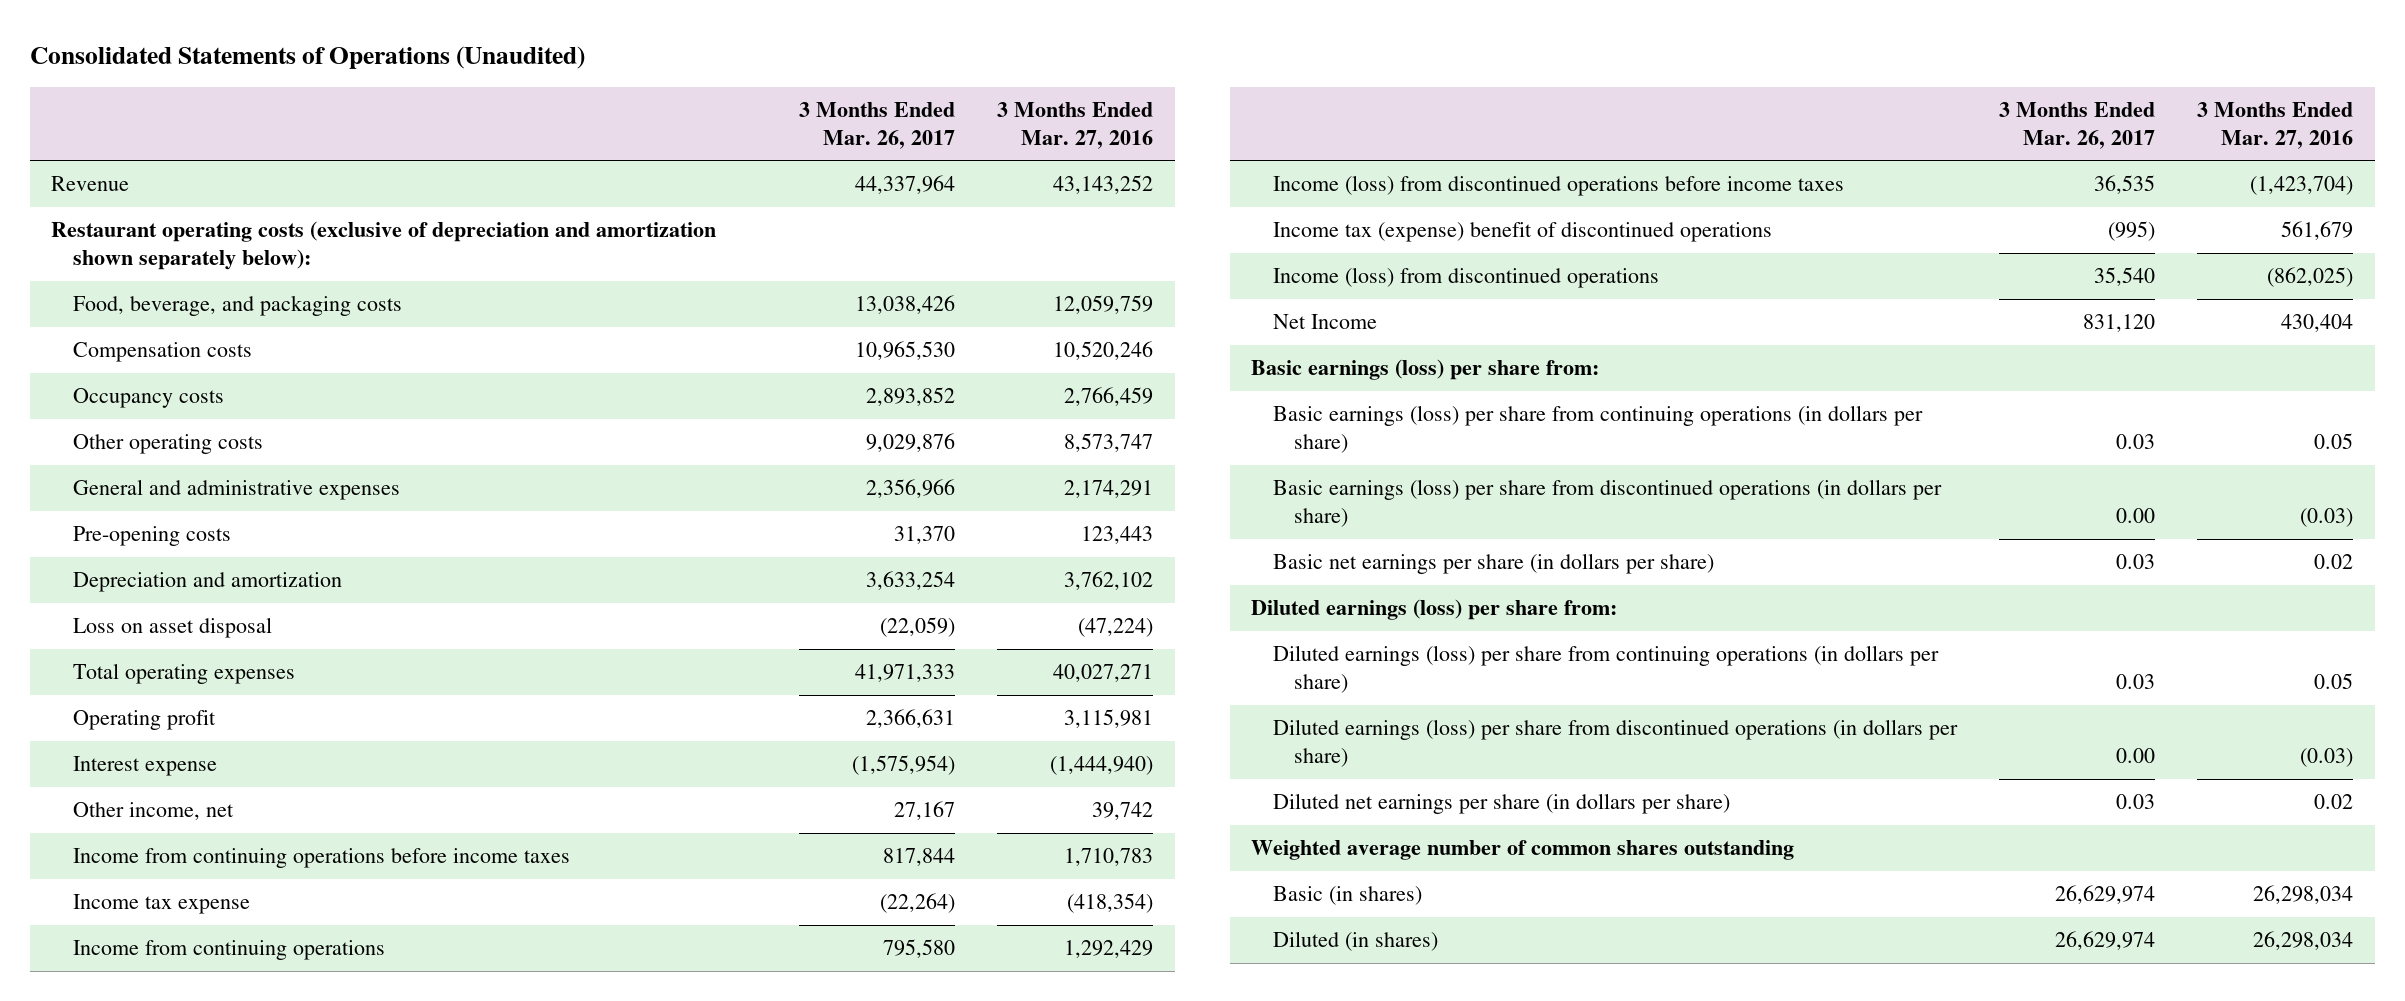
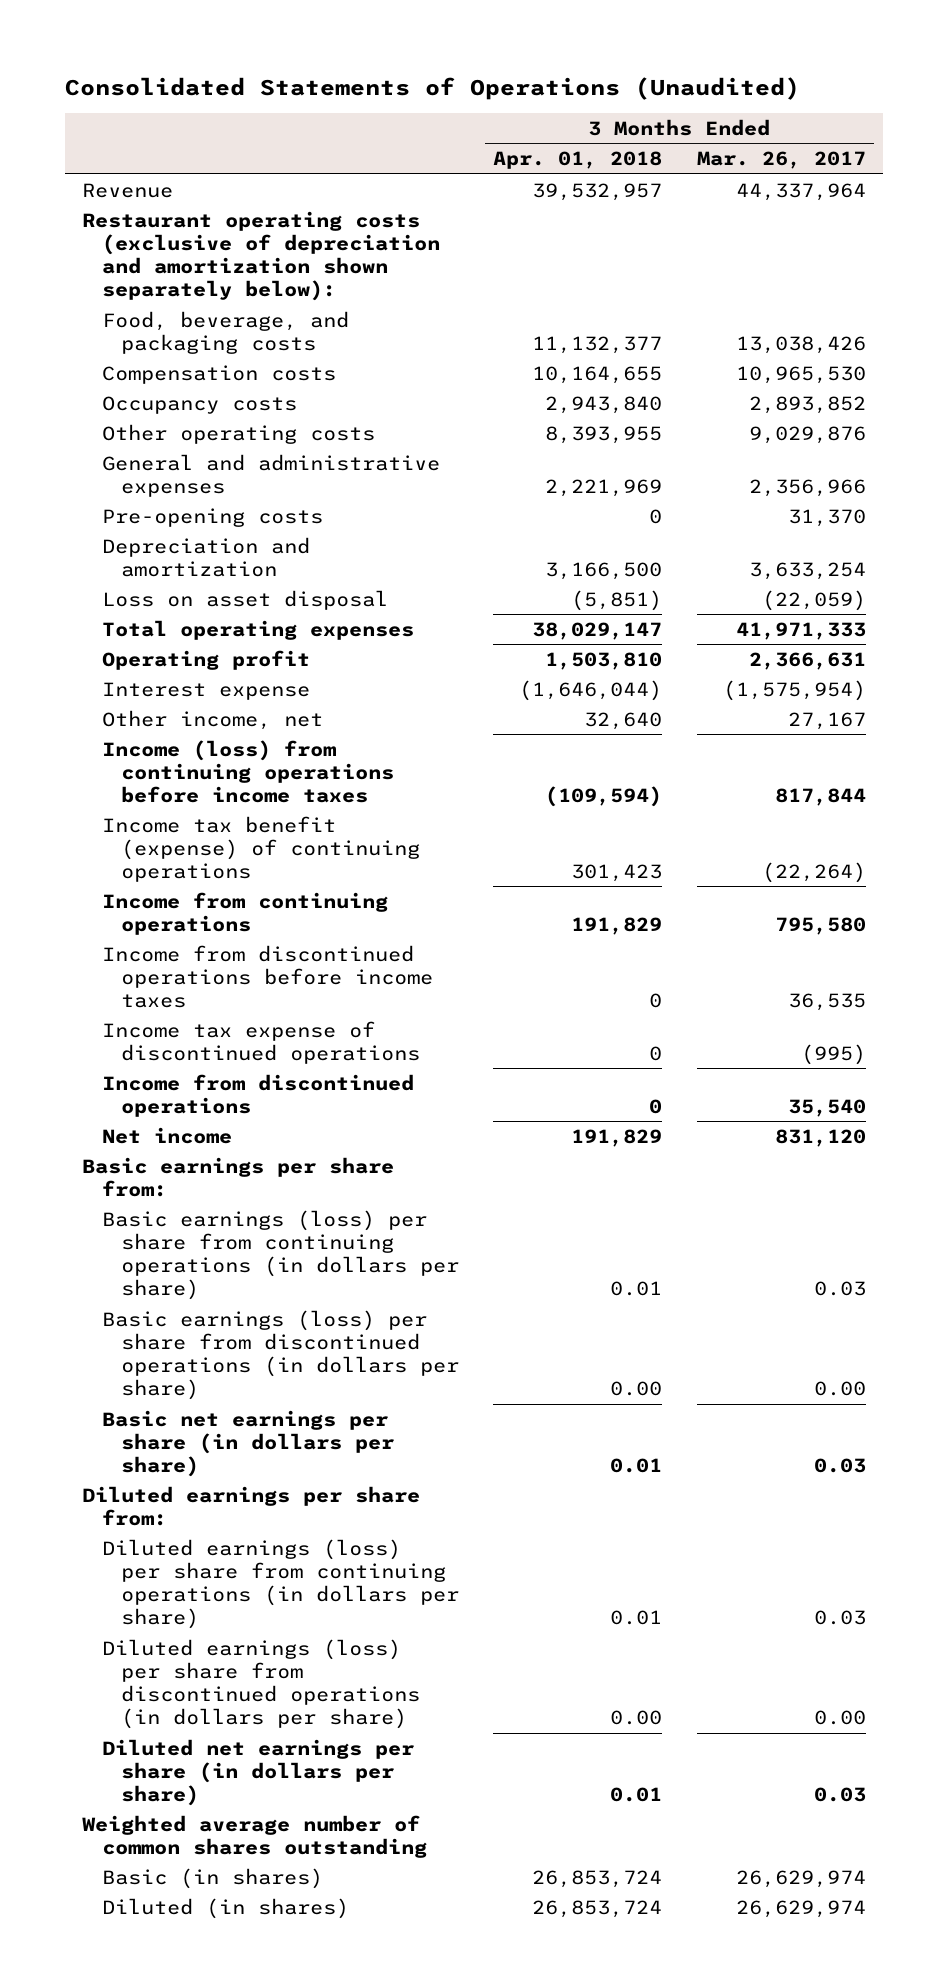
[997,101,1154,149] 3 Months Ended Mar. 27, 2016 -> none
none -> [493,151,663,170] Apr. 01, 2018
[72,848,570,869] Income from continuing operations before income taxes -> [101,739,394,803] Income (loss) from continuing operations before income taxes
[72,894,250,915] Income tax expense -> [101,815,420,882] Income tax benefit (expense) of continuing operations
[1272,175,1844,197] Income (loss) from discontinued operations before income taxes -> [101,944,433,1008] Income from discontinued operations before income taxes
[1272,222,1772,243] Income tax (expense) benefit of discontinued operations -> [101,1020,420,1064] Income tax expense of discontinued operations
[1272,267,1659,289] Income (loss) from discontinued operations -> [101,1073,414,1117] Income from discontinued operations
[1272,314,1377,330] Net Income -> [101,1126,232,1144] Net income
[1251,359,1600,381] Basic earnings (loss) per share from: -> [82,1156,395,1197] Basic earnings per share from:
[1251,599,1618,621] Diluted earnings (loss) per share from: -> [82,1485,421,1526] Diluted earnings per share from:

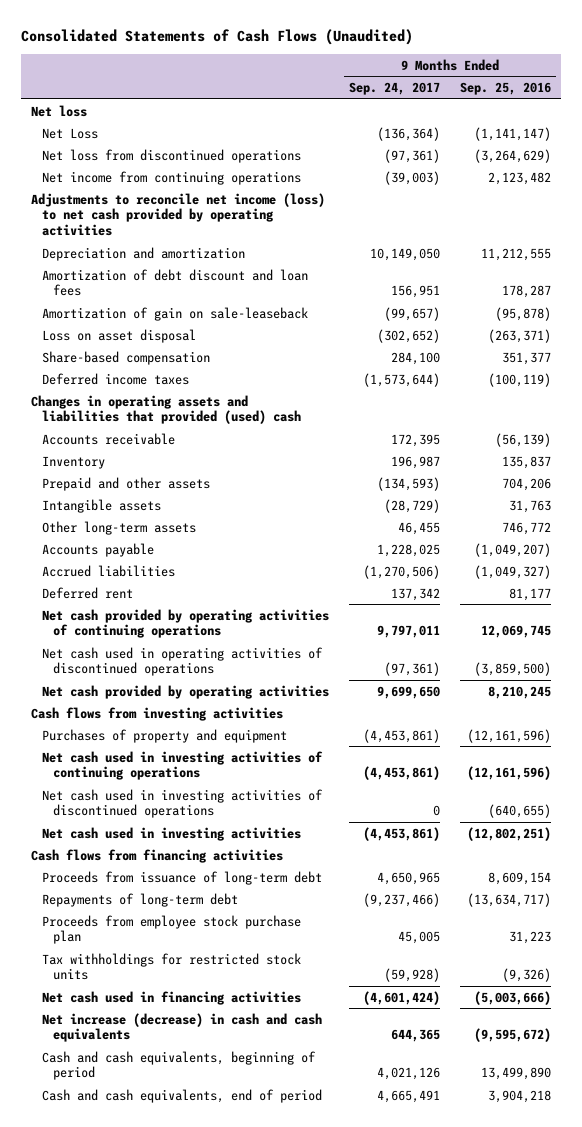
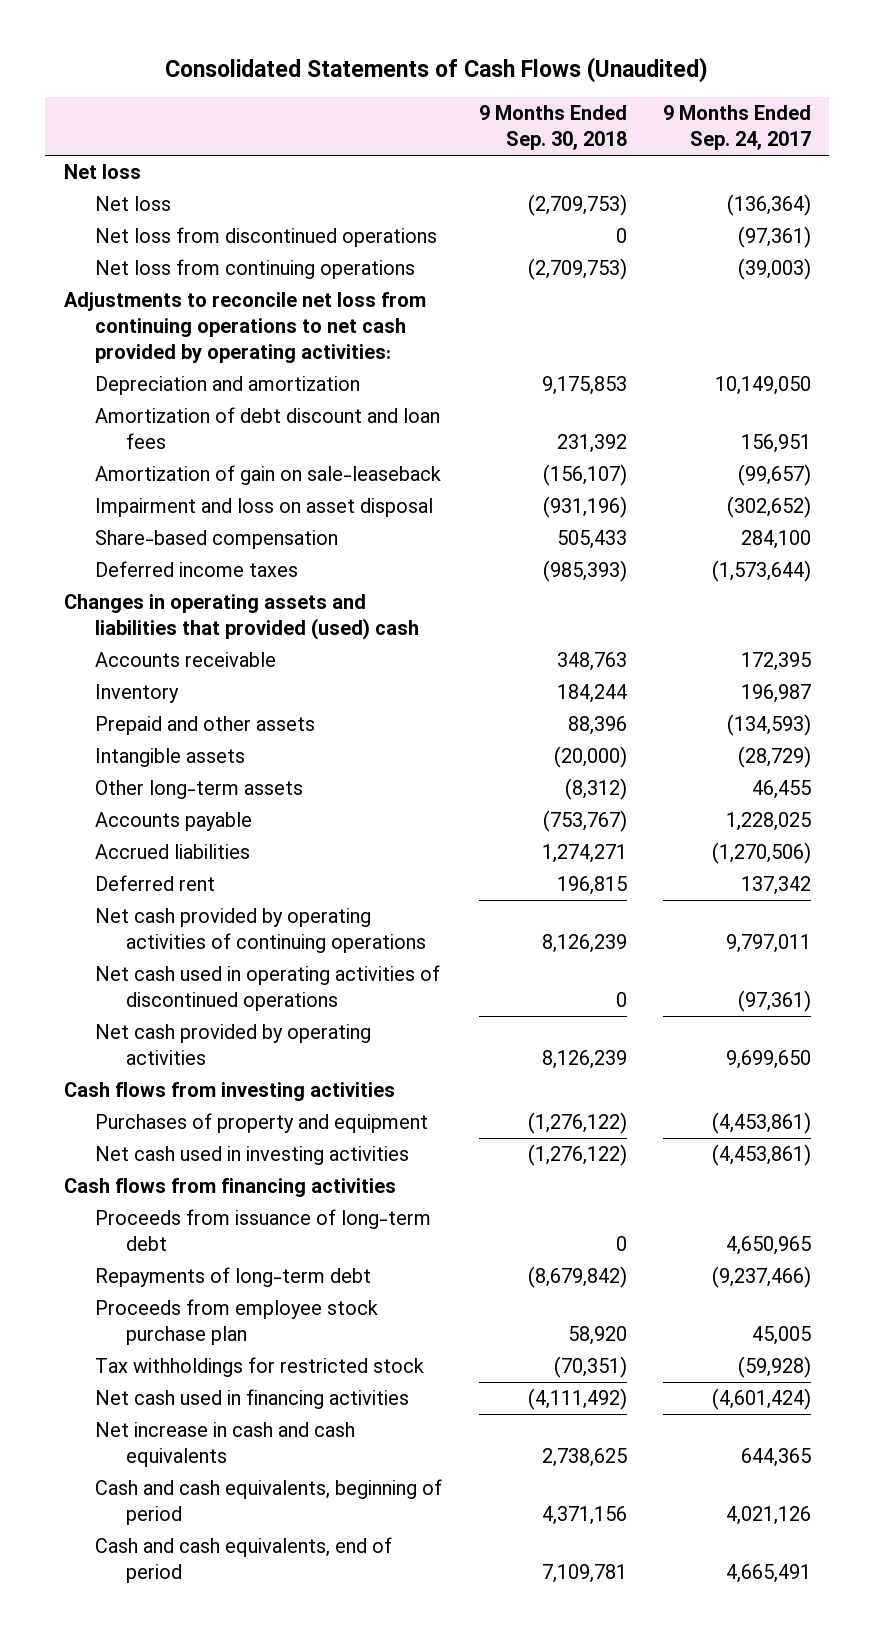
[459,81,551,95] Sep. 25, 2016 -> none
none -> [478,105,627,151] 9 Months Ended Sep. 30, 2018
[42,127,99,139] Net Loss -> [94,196,171,212] Net loss
[42,170,302,185] Net income from continuing operations -> [94,259,415,280] Net loss from continuing operations
[31,192,326,237] Adjustments to reconcile net income (loss) to net cash provided by operating activities -> [63,292,426,364] Adjustments to reconcile net loss from continuing operations to net cash provided by operating activities:
[42,328,197,343] Loss on asset disposal -> [94,498,433,518] Impairment and loss on asset disposal
[42,750,324,781] Net cash used in investing activities of continuing operations -> none
[42,788,324,819] Net cash used in investing activities of discontinued operations -> none
[42,952,302,981] Tax withholdings for restricted stock units -> [94,1357,424,1378] Tax withholdings for restricted stock
[42,1012,323,1043] Net increase (decrease) in cash and cash equivalents -> [94,1422,355,1468] Net increase in cash and cash equivalents

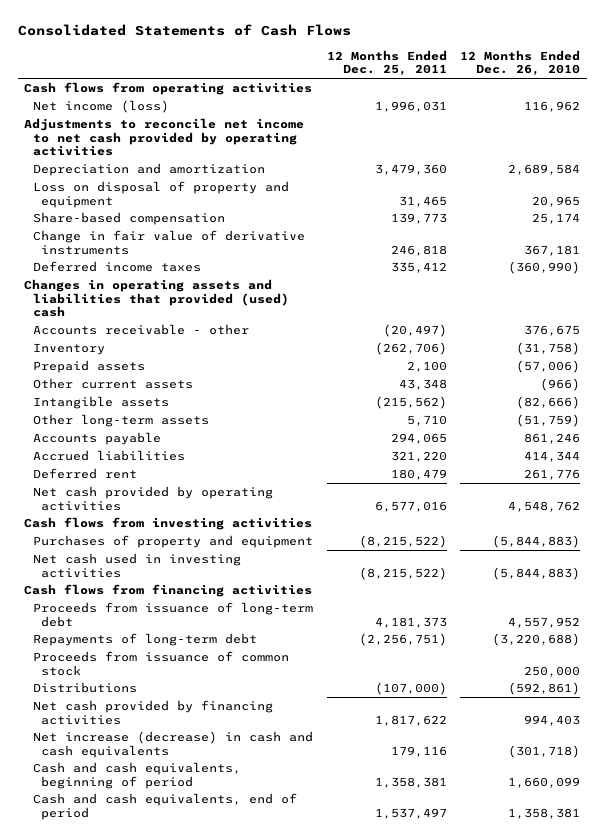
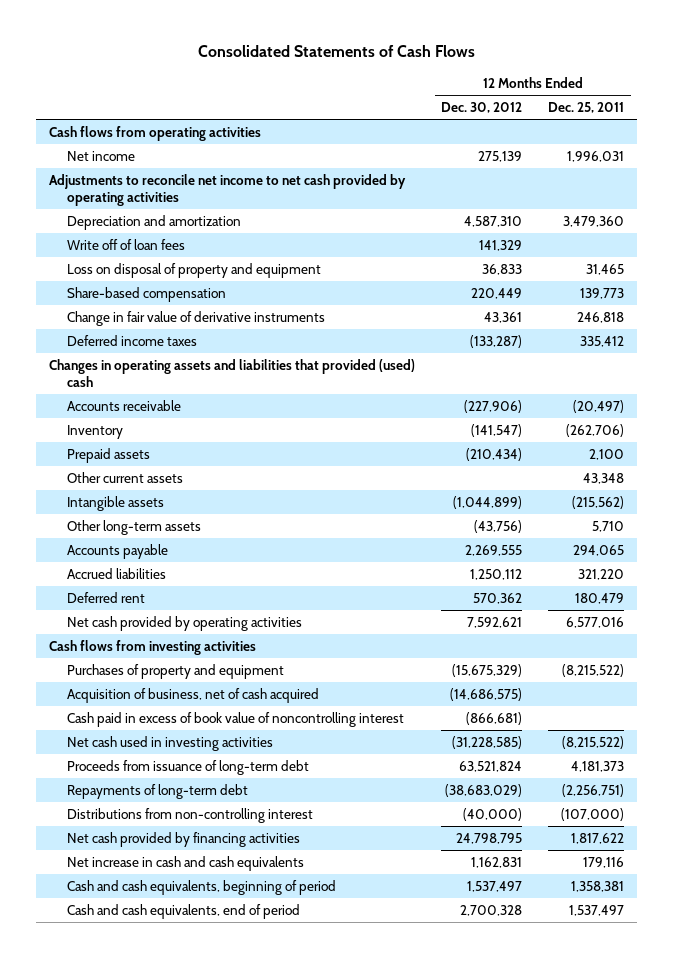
[460,49,581,77] 12 Months Ended Dec. 26, 2010 -> none
none -> [441,102,523,114] Dec. 30, 2012
[32,100,169,114] Net income (loss) -> [66,150,135,161] Net income
none -> [66,238,185,250] Write off of loan fees
[32,324,249,336] Accounts receivable - other -> [66,399,181,411] Accounts receivable
none -> [66,687,319,703] Acquisition of business, net of cash acquired
none -> [66,711,404,727] Cash paid in excess of book value of noncontrolling interest
[24,584,313,598] Cash flows from financing activities -> none
[32,651,289,676] Proceeds from issuance of common stock -> none
[32,682,137,694] Distributions -> [66,807,313,823] Distributions from non-controlling interest
[32,731,313,758] Net increase (decrease) in cash and cash equivalents -> [66,855,304,871] Net increase in cash and cash equivalents

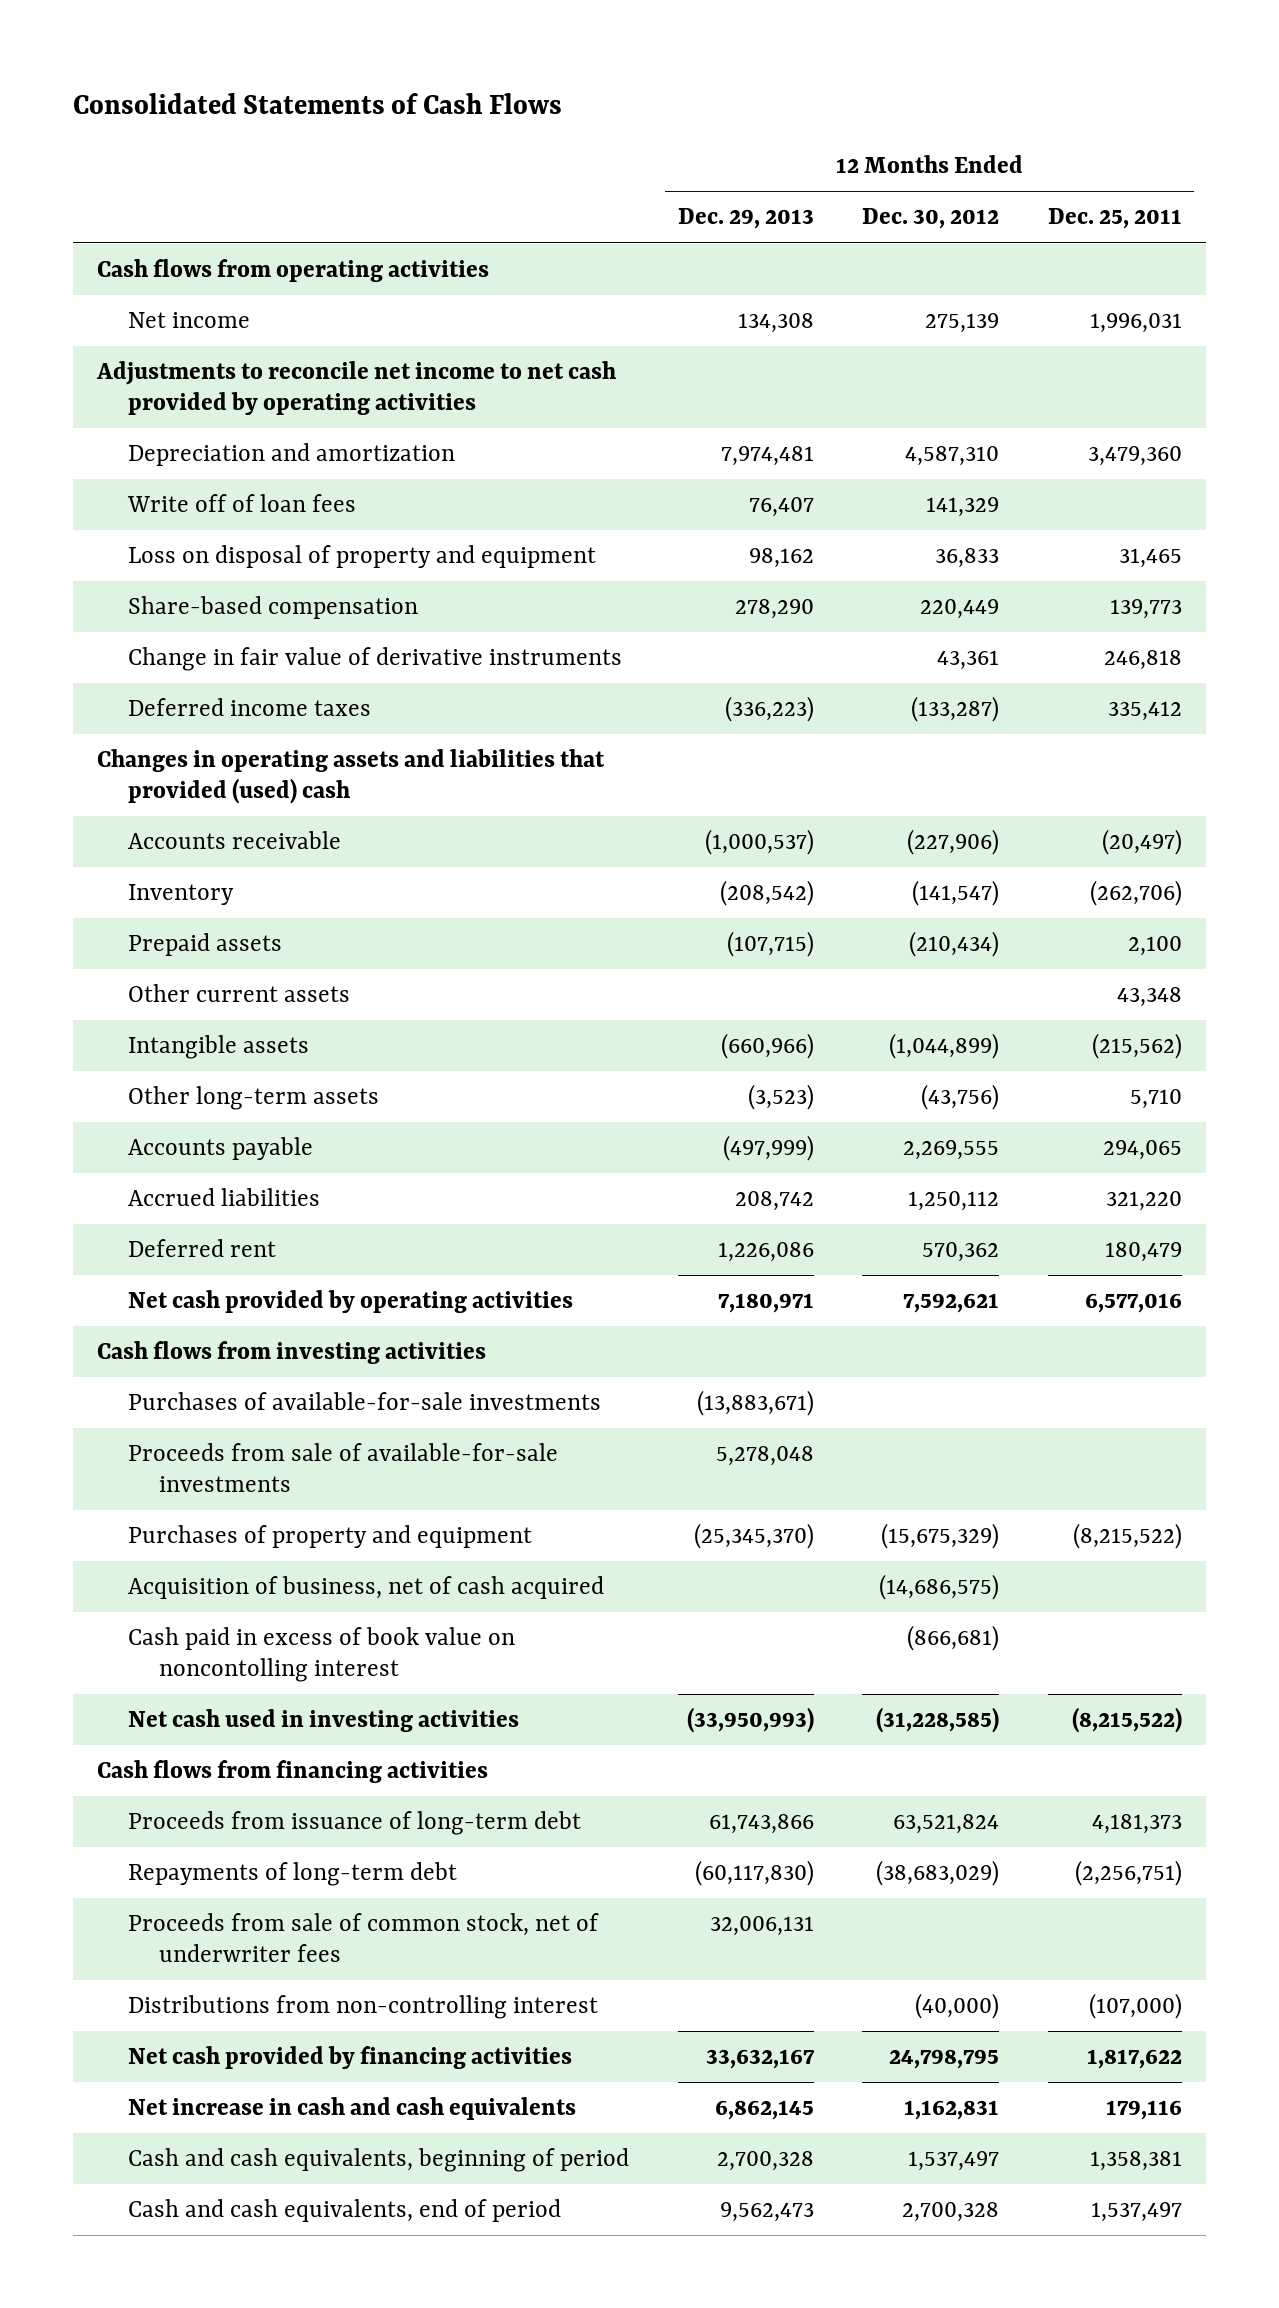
none -> [677,208,814,230] Dec. 29, 2013
none -> [128,1392,602,1411] Purchases of available-for-sale investments
none -> [128,1443,559,1492] Proceeds from sale of available-for-sale investments
[66,711,404,727] Cash paid in excess of book value of noncontrolling interest -> [128,1627,516,1682] Cash paid in excess of book value on noncontolling interest
none -> [96,1760,488,1784] Cash flows from financing activities
none -> [128,1913,600,1962] Proceeds from sale of common stock, net of underwriter fees

